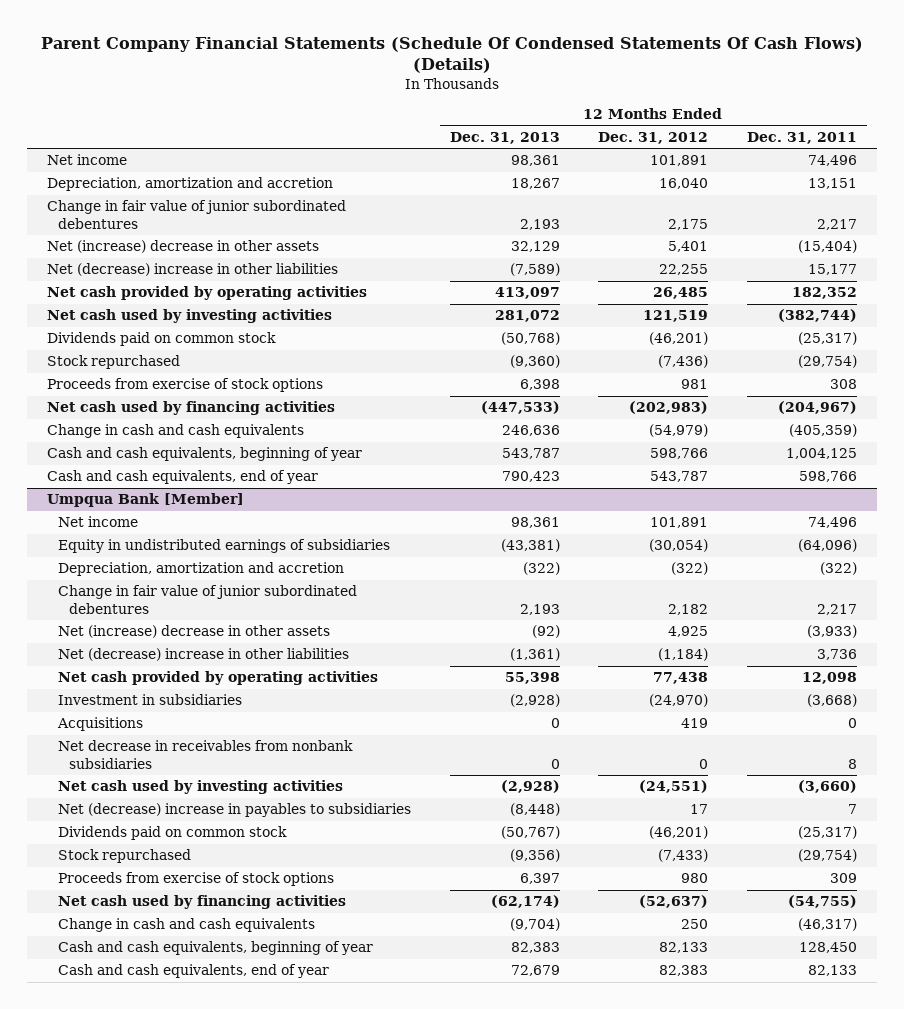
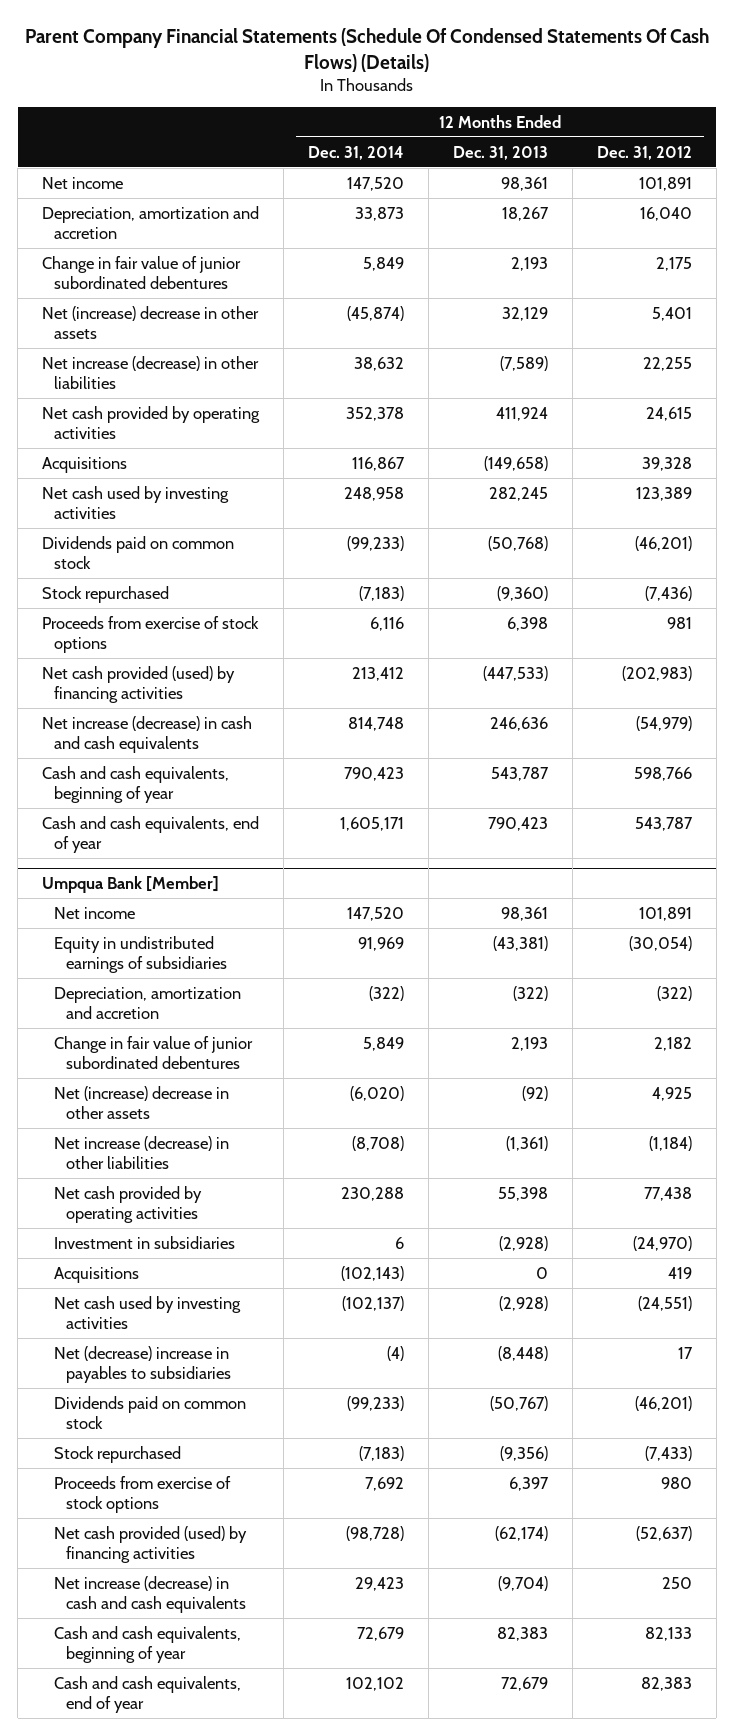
[747,131,858,144] Dec. 31, 2011 -> none
none -> [307,145,404,160] Dec. 31, 2014
[46,263,338,277] Net (decrease) increase in other liabilities -> [42,355,260,390] Net increase (decrease) in other liabilities
[494,287,560,300] 413,097 -> [495,406,548,421] 411,924
[653,287,709,300] 26,485 -> [645,406,692,421] 24,615
none -> [42,456,128,473] Acquisitions
[494,310,560,323] 281,072 -> [488,486,548,501] 282,245
[643,310,709,323] 121,519 -> [635,486,692,501] 123,389
[46,401,335,416] Net cash used by financing activities -> [42,665,236,704] Net cash provided (used) by financing activities
[46,424,304,439] Change in cash and cash equivalents -> [42,715,253,754] Net increase (decrease) in cash and cash equivalents
[57,648,349,662] Net (decrease) increase in other liabilities -> [53,1135,229,1170] Net increase (decrease) in other liabilities
[57,740,353,769] Net decrease in receivables from nonbank subsidiaries -> none
[57,895,346,910] Net cash used by financing activities -> [53,1525,247,1564] Net cash provided (used) by financing activities
[57,918,315,933] Change in cash and cash equivalents -> [53,1575,246,1614] Net increase (decrease) in cash and cash equivalents

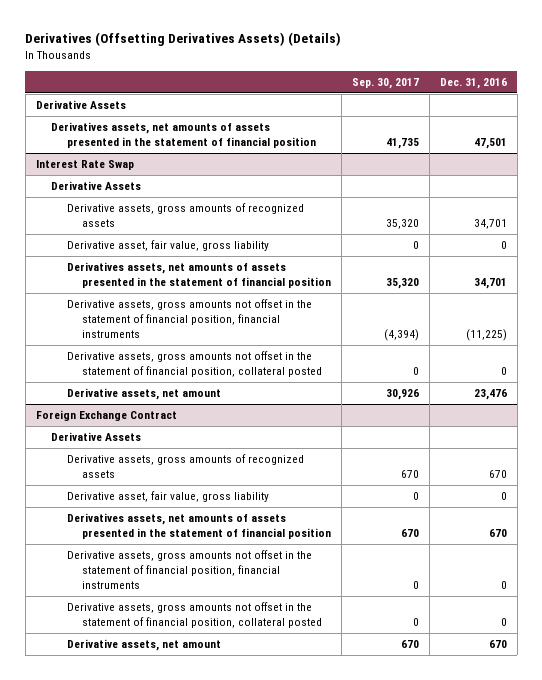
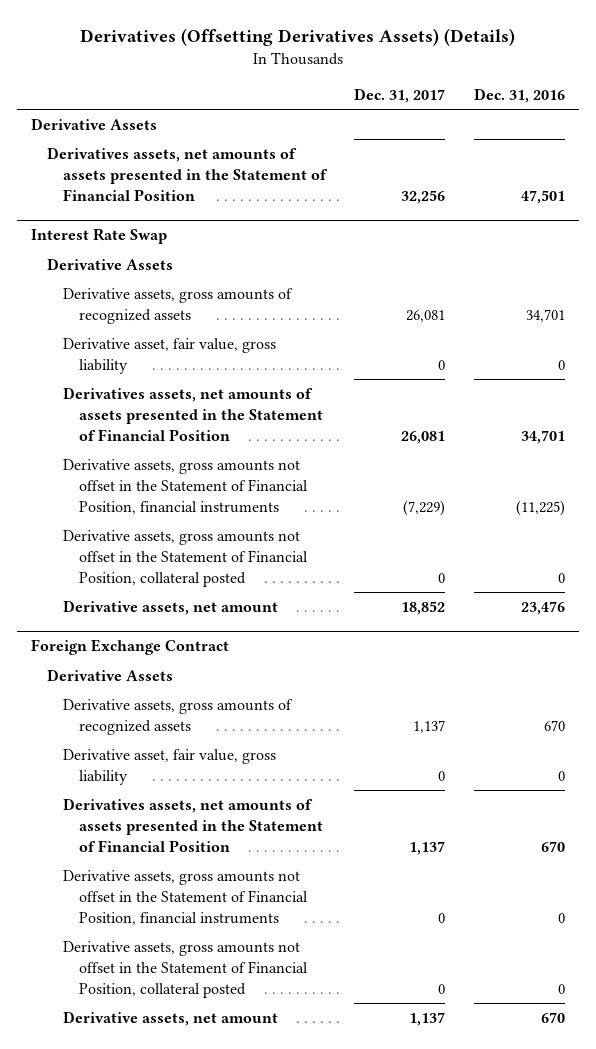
[351,77,419,89] Sep. 30, 2017 -> none
none -> [354,87,446,103] Dec. 31, 2017
[51,122,316,149] Derivatives assets, net amounts of assets presented in the statement of financial position -> [46,146,328,201] Derivatives assets, net amounts of assets presented in the Statement of Financial Position
[66,262,332,289] Derivatives assets, net amounts of assets presented in the statement of financial position -> [62,386,323,441] Derivatives assets, net amounts of assets presented in the Statement of Financial Position
[66,299,312,339] Derivative assets, gross amounts not offset in the statement of financial position, financial instruments -> [62,458,308,514] Derivative assets, gross amounts not offset in the Statement of Financial Position, financial instruments
[66,351,323,378] Derivative assets, gross amounts not offset in the statement of financial position, collateral posted -> [62,529,308,587] Derivative assets, gross amounts not offset in the Statement of Financial Position, collateral posted
[66,513,332,540] Derivatives assets, net amounts of assets presented in the statement of financial position -> [62,797,323,852] Derivatives assets, net amounts of assets presented in the Statement of Financial Position
[66,550,312,590] Derivative assets, gross amounts not offset in the statement of financial position, financial instruments -> [62,869,308,925] Derivative assets, gross amounts not offset in the Statement of Financial Position, financial instruments
[66,602,323,629] Derivative assets, gross amounts not offset in the statement of financial position, collateral posted -> [62,940,308,998] Derivative assets, gross amounts not offset in the Statement of Financial Position, collateral posted

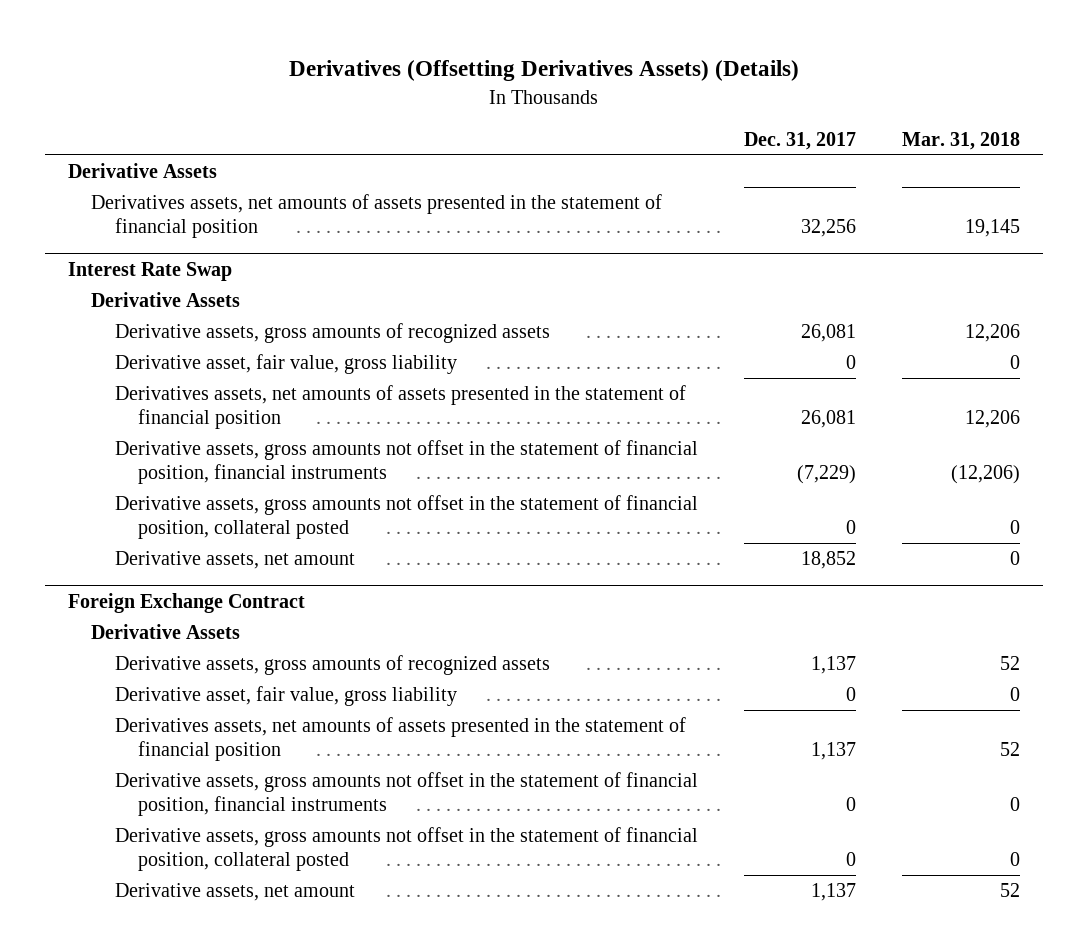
[473,87,565,103] Dec. 31, 2016 -> none
none -> [901,131,1020,150] Mar. 31, 2018
[46,146,328,201] Derivatives assets, net amounts of assets presented in the Statement of Financial Position -> [91,194,663,239] Derivatives assets, net amounts of assets presented in the statement of financial position
[62,386,323,441] Derivatives assets, net amounts of assets presented in the Statement of Financial Position -> [114,385,686,430] Derivatives assets, net amounts of assets presented in the statement of financial position
[62,458,308,514] Derivative assets, gross amounts not offset in the Statement of Financial Position, financial instruments -> [114,440,698,485] Derivative assets, gross amounts not offset in the statement of financial position, financial instruments
[62,529,308,587] Derivative assets, gross amounts not offset in the Statement of Financial Position, collateral posted -> [114,495,698,540] Derivative assets, gross amounts not offset in the statement of financial position, collateral posted
[62,797,323,852] Derivatives assets, net amounts of assets presented in the Statement of Financial Position -> [114,717,686,762] Derivatives assets, net amounts of assets presented in the statement of financial position
[62,869,308,925] Derivative assets, gross amounts not offset in the Statement of Financial Position, financial instruments -> [114,772,698,817] Derivative assets, gross amounts not offset in the statement of financial position, financial instruments
[62,940,308,998] Derivative assets, gross amounts not offset in the Statement of Financial Position, collateral posted -> [114,827,698,872] Derivative assets, gross amounts not offset in the statement of financial position, collateral posted

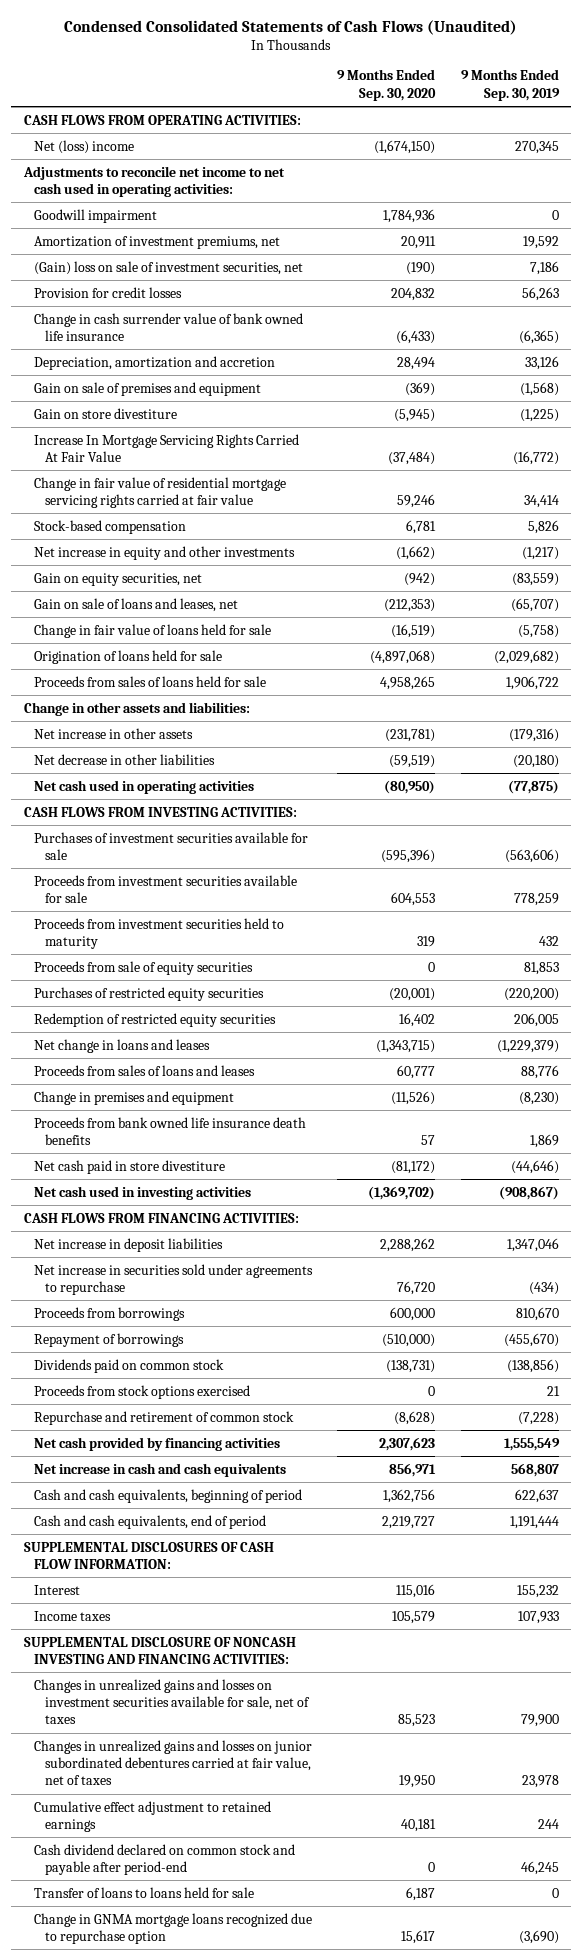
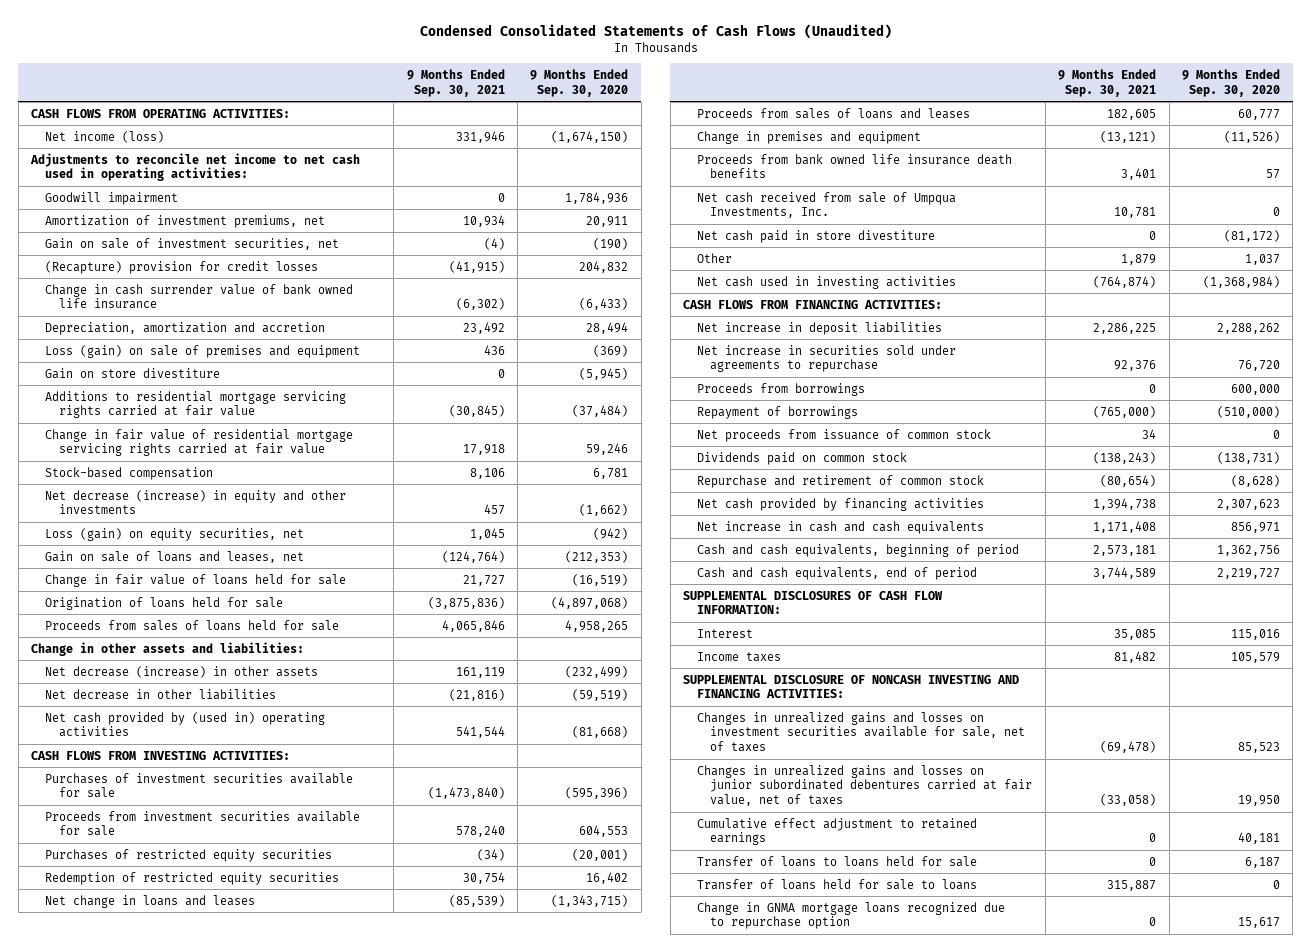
[460,69,560,101] 9 Months Ended Sep. 30, 2019 -> none
none -> [406,68,505,97] 9 Months Ended Sep. 30, 2021
[34,139,135,154] Net (loss) income -> [45,130,165,143] Net income (loss)
[34,260,304,275] (Gain) loss on sale of investment securities, net -> [45,237,340,250] Gain on sale of investment securities, net
[34,286,183,298] Provision for credit losses -> [45,260,319,274] (Recapture) provision for credit losses
[34,381,262,396] Gain on sale of premises and equipment -> [45,344,361,358] Loss (gain) on sale of premises and equipment
[34,433,300,462] Increase In Mortgage Servicing Rights Carried At Fair Value -> [45,390,347,419] Additions to residential mortgage servicing rights carried at fair value
[34,545,296,560] Net increase in equity and other investments -> [45,489,347,515] Net decrease (increase) in equity and other investments
[34,572,203,586] Gain on equity securities, net -> [45,527,305,541] Loss (gain) on equity securities, net
[34,727,194,739] Net increase in other assets -> [45,665,319,678] Net decrease (increase) in other assets
[385,728,436,742] (231,781) -> [565,665,629,678] (232,499)
[34,779,255,794] Net cash used in operating activities -> [45,711,326,738] Net cash provided by (used in) operating activities
[384,779,436,794] (80,950) -> [572,726,629,739] (81,668)
[34,917,285,949] Proceeds from investment securities held to maturity -> none
[34,960,254,975] Proceeds from sale of equity securities -> none
none -> [696,191,956,219] Net cash received from sale of Umpqua Investments, Inc.
none -> [696,252,732,263] Other
[368,1185,436,1200] (1,369,702) -> [1203,275,1281,288] (1,368,984)
none -> [696,428,991,442] Net proceeds from issuance of common stock
[34,1384,251,1399] Proceeds from stock options exercised -> none
[34,1843,296,1875] Cash dividend declared on common stock and payable after period-end -> none
none -> [696,878,977,890] Transfer of loans held for sale to loans

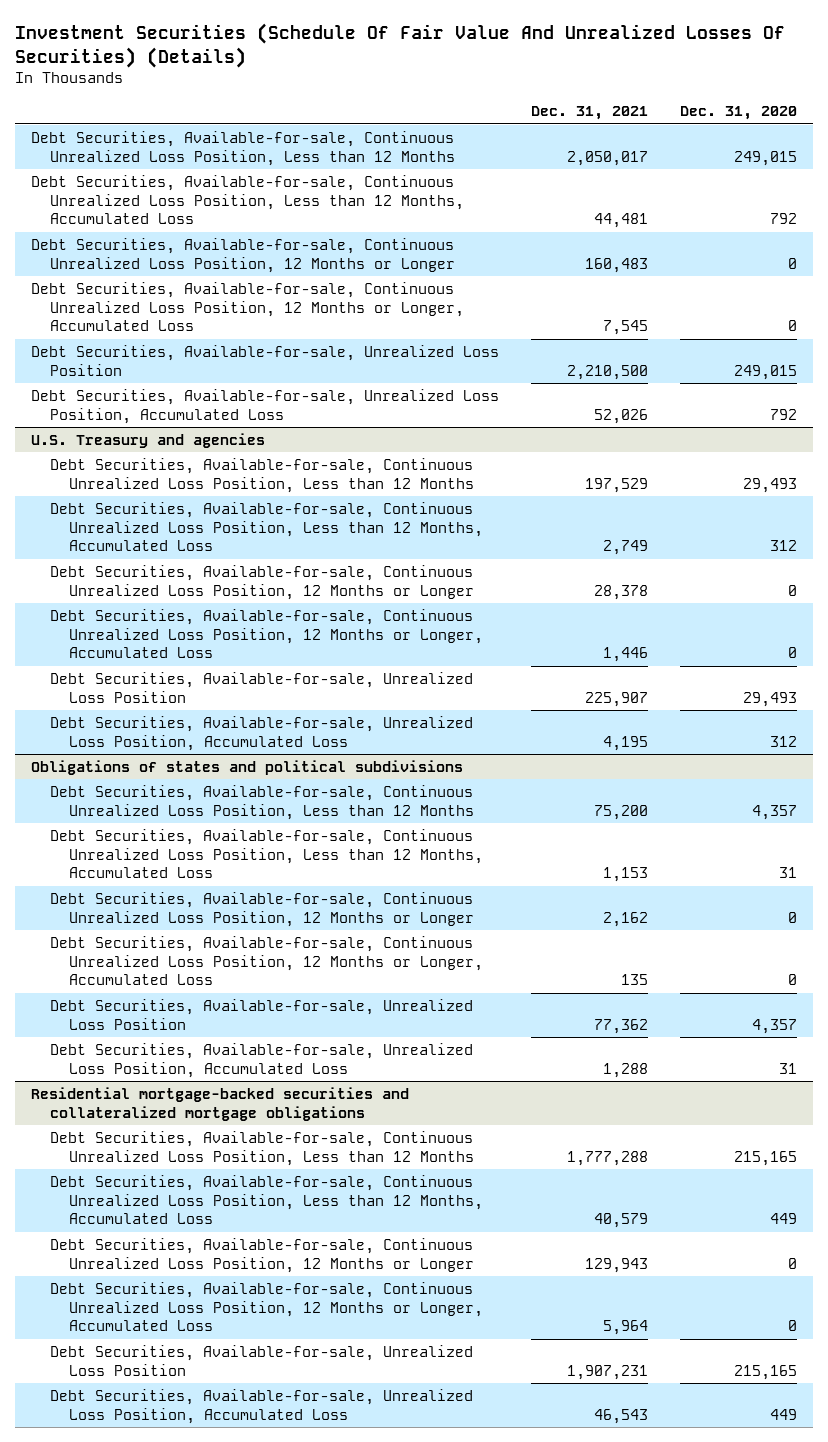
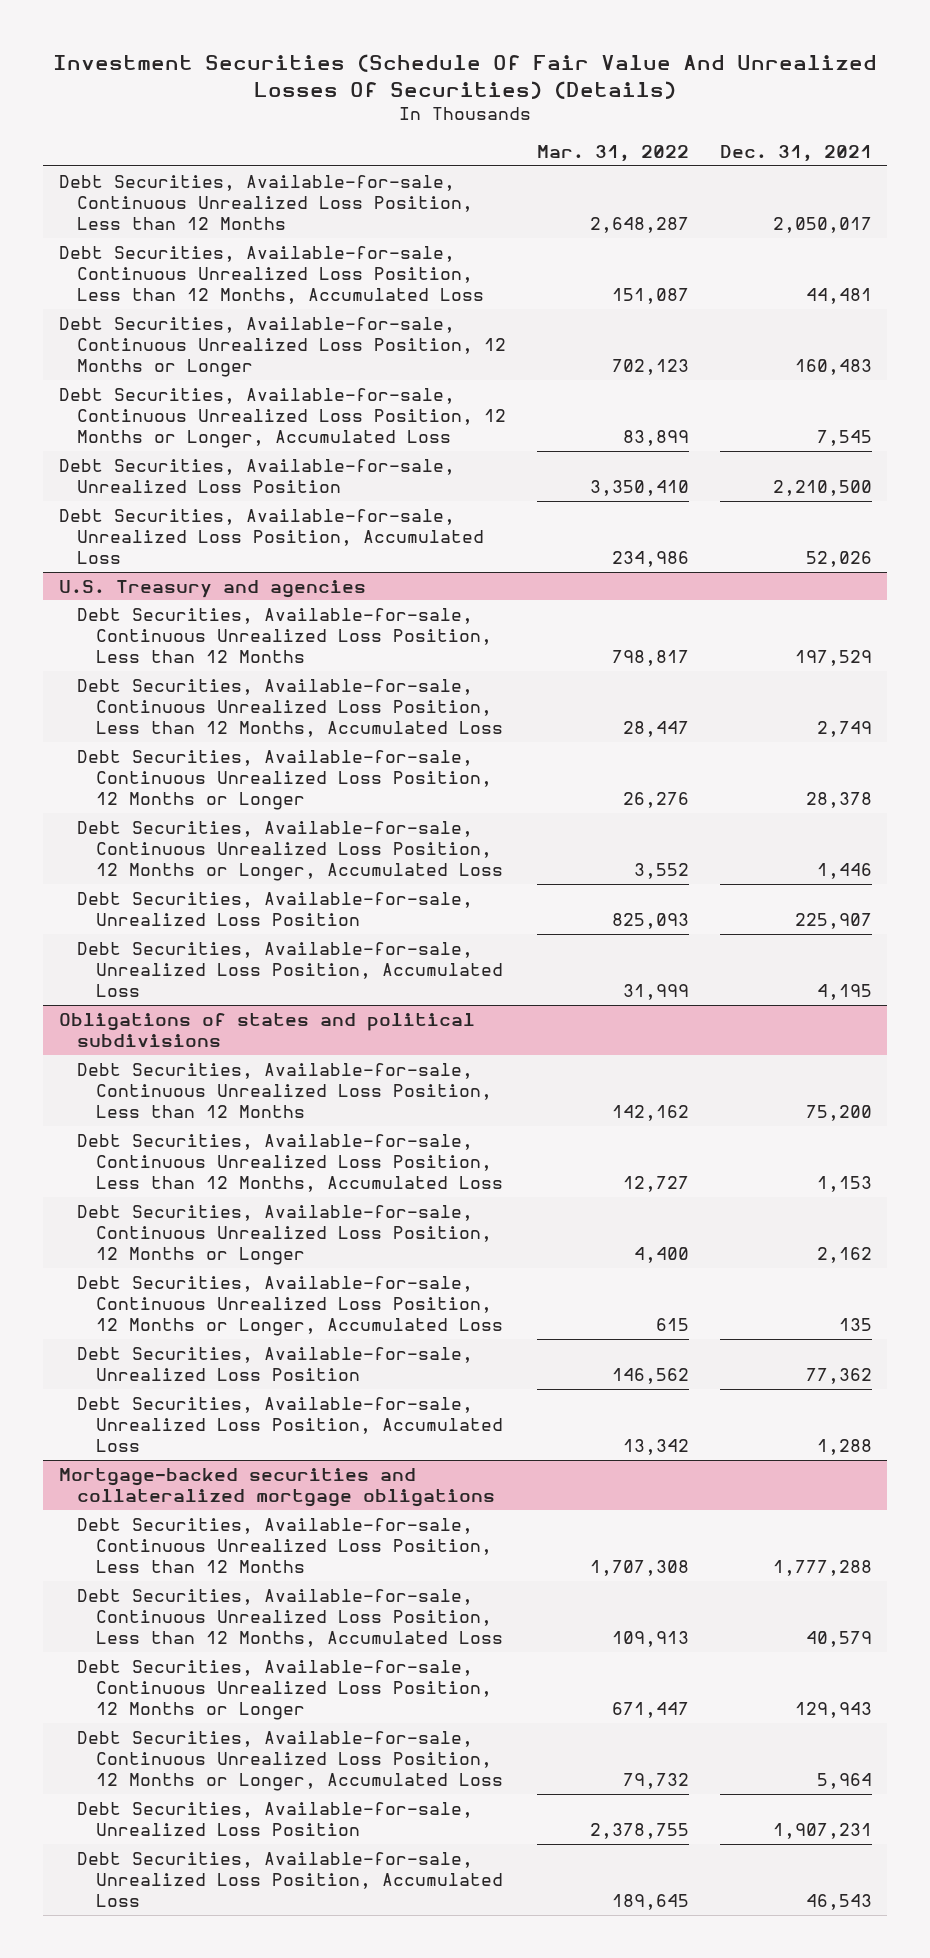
[679,106,797,121] Dec. 31, 2020 -> none
none -> [536,145,689,163] Mar. 31, 2022
[31,1087,410,1121] Residential mortgage-backed securities and collateralized mortgage obligations -> [58,1467,496,1508] Mortgage-backed securities and collateralized mortgage obligations

